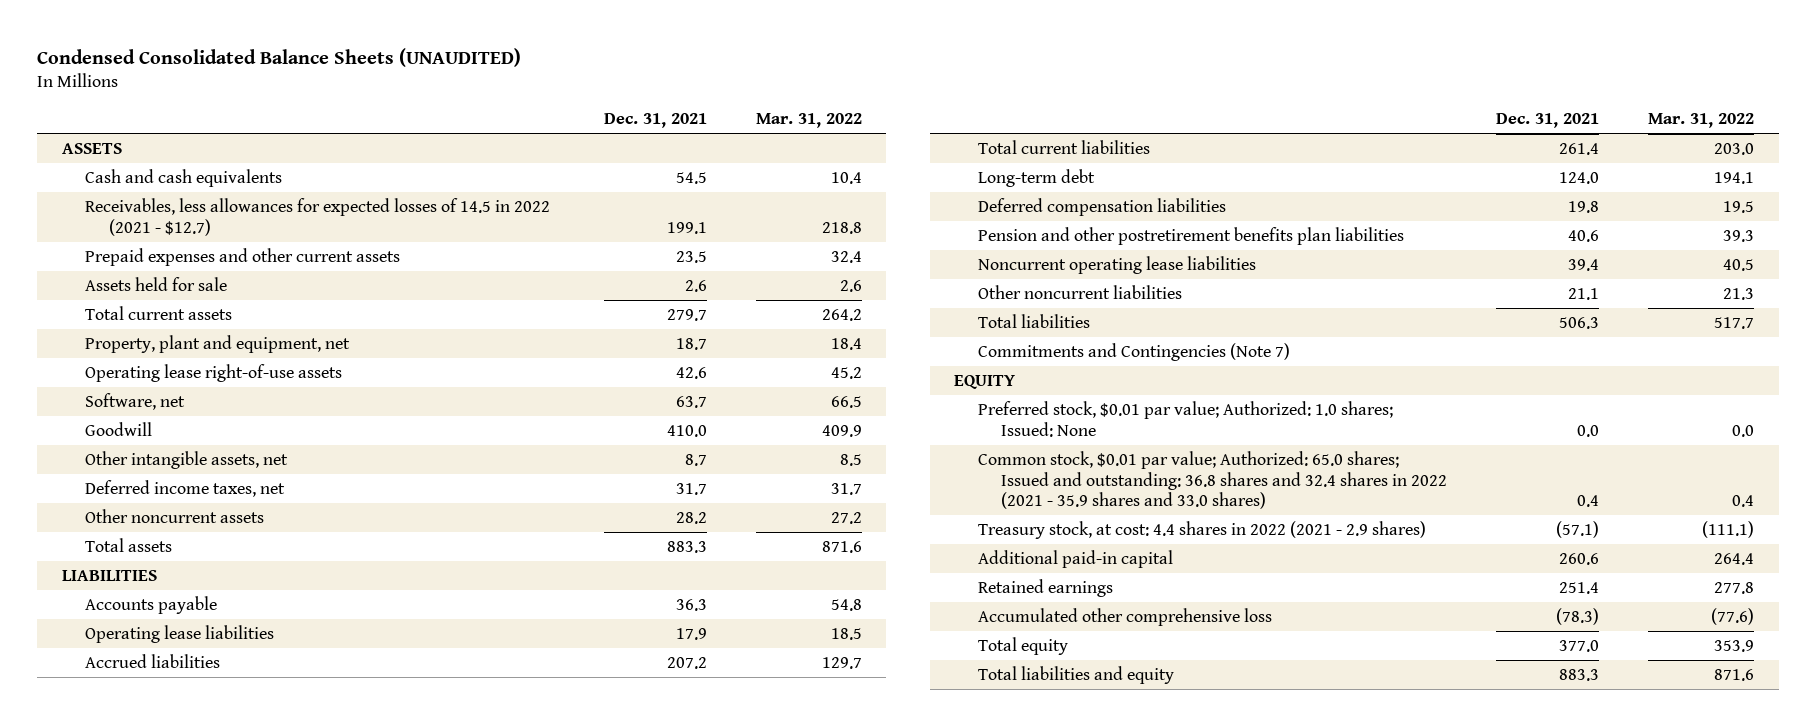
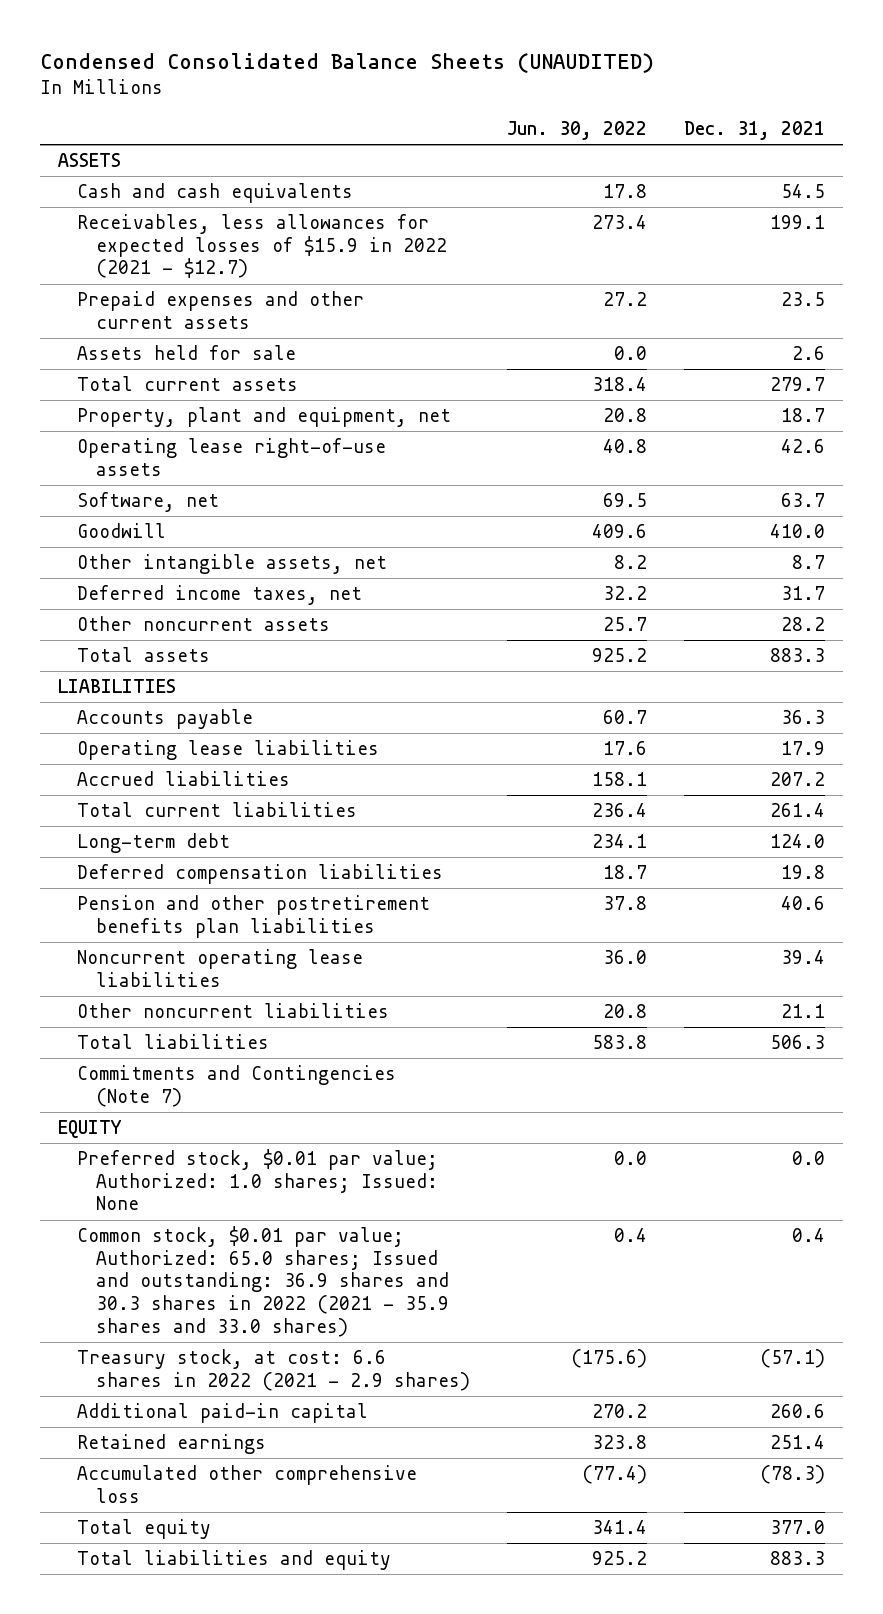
[755,113,862,129] Mar. 31, 2022 -> none
none -> [507,121,648,141] Jun. 30, 2022
[85,197,551,236] Receivables, less allowances for expected losses of 14.5 in 2022 (2021 - $12.7) -> [77,214,448,279] Receivables, less allowances for expected losses of $15.9 in 2022 (2021 - $12.7)
[977,450,1448,510] Common stock, $0.01 par value; Authorized: 65.0 shares; Issued and outstanding: 36.8 shares and 32.4 shares in 2022 (2021 - 35.9 shares and 33.0 shares) -> [77,1226,450,1337] Common stock, $0.01 par value; Authorized: 65.0 shares; Issued and outstanding: 36.9 shares and 30.3 shares in 2022 (2021 - 35.9 shares and 33.0 shares)
[977,520,1426,539] Treasury stock, at cost: 4.4 shares in 2022 (2021 - 2.9 shares) -> [77,1349,471,1391] Treasury stock, at cost: 6.6 shares in 2022 (2021 - 2.9 shares)

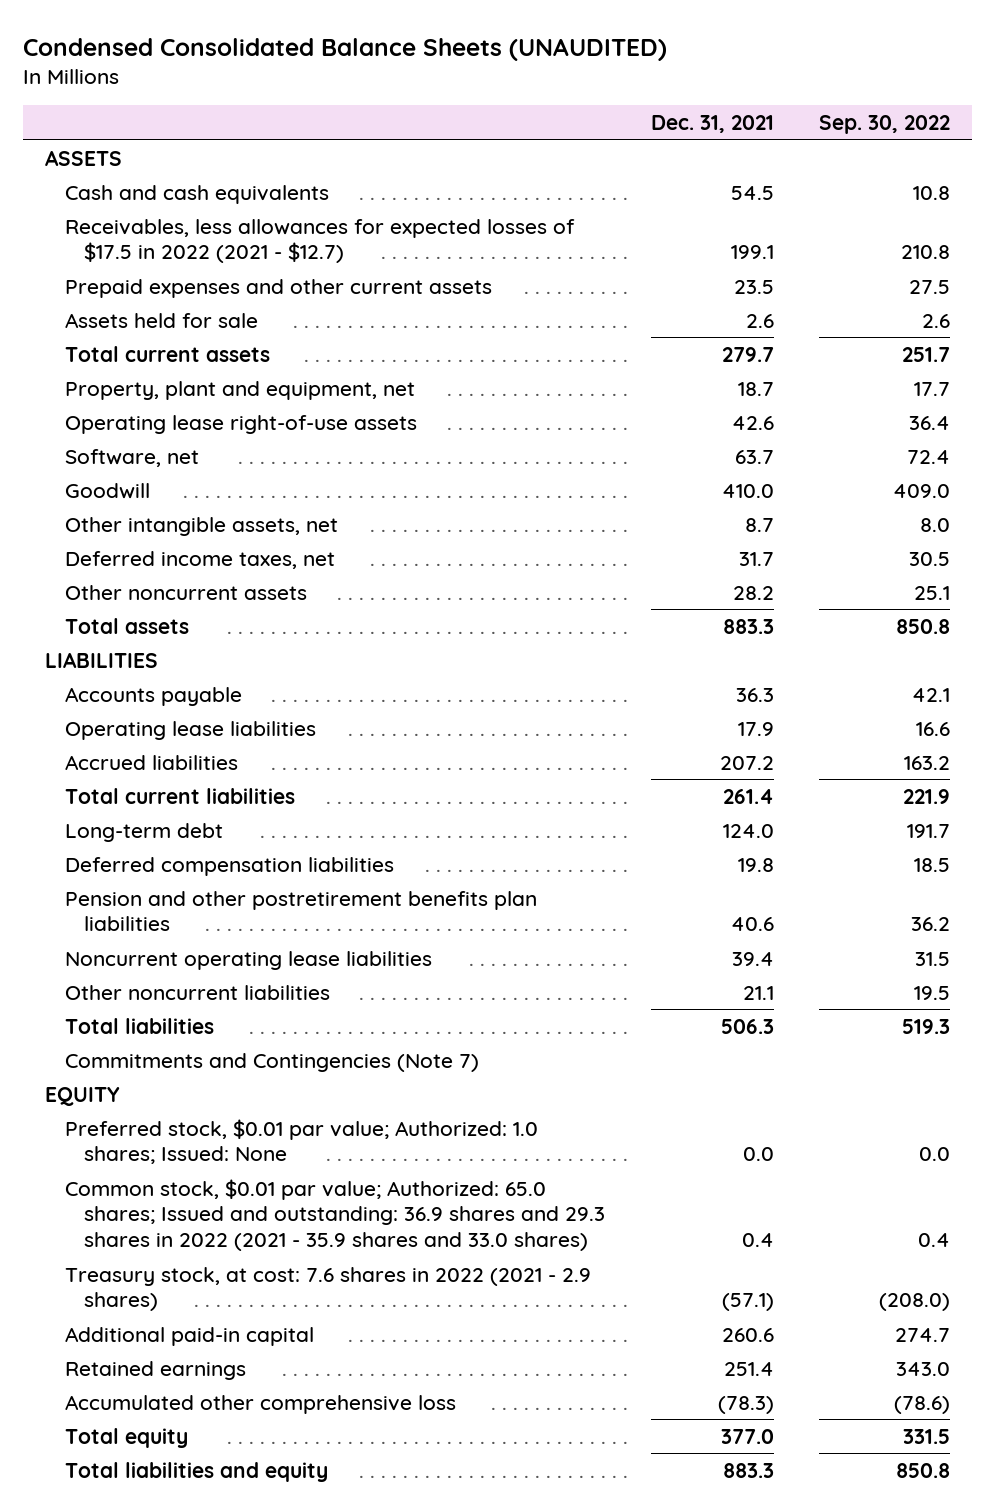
[507,121,648,141] Jun. 30, 2022 -> none
none -> [818,114,950,134] Sep. 30, 2022
[77,214,448,279] Receivables, less allowances for expected losses of $15.9 in 2022 (2021 - $12.7) -> [64,218,575,264] Receivables, less allowances for expected losses of $17.5 in 2022 (2021 - $12.7)
[77,1226,450,1337] Common stock, $0.01 par value; Authorized: 65.0 shares; Issued and outstanding: 36.9 shares and 30.3 shares in 2022 (2021 - 35.9 shares and 33.0 shares) -> [64,1178,606,1252] Common stock, $0.01 par value; Authorized: 65.0 shares; Issued and outstanding: 36.9 shares and 29.3 shares in 2022 (2021 - 35.9 shares and 33.0 shares)
[77,1349,471,1391] Treasury stock, at cost: 6.6 shares in 2022 (2021 - 2.9 shares) -> [64,1266,591,1312] Treasury stock, at cost: 7.6 shares in 2022 (2021 - 2.9 shares)

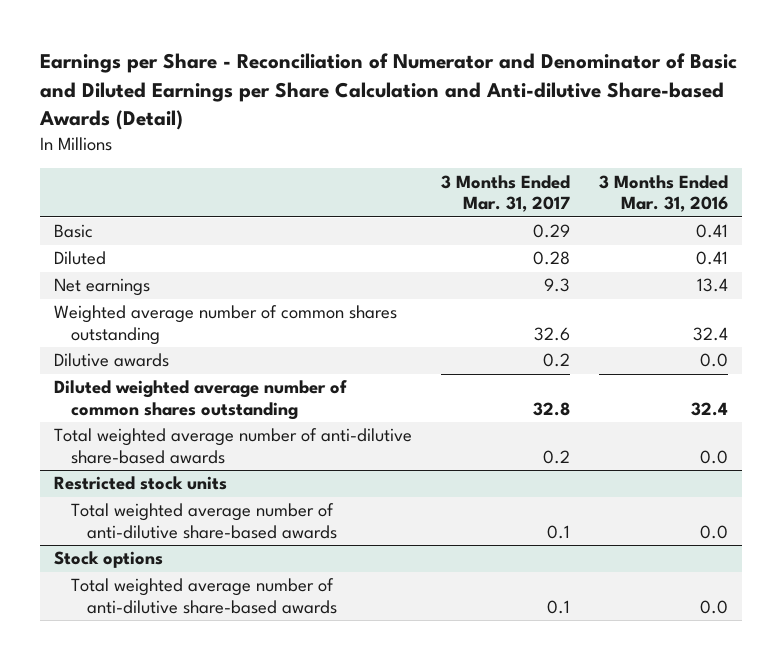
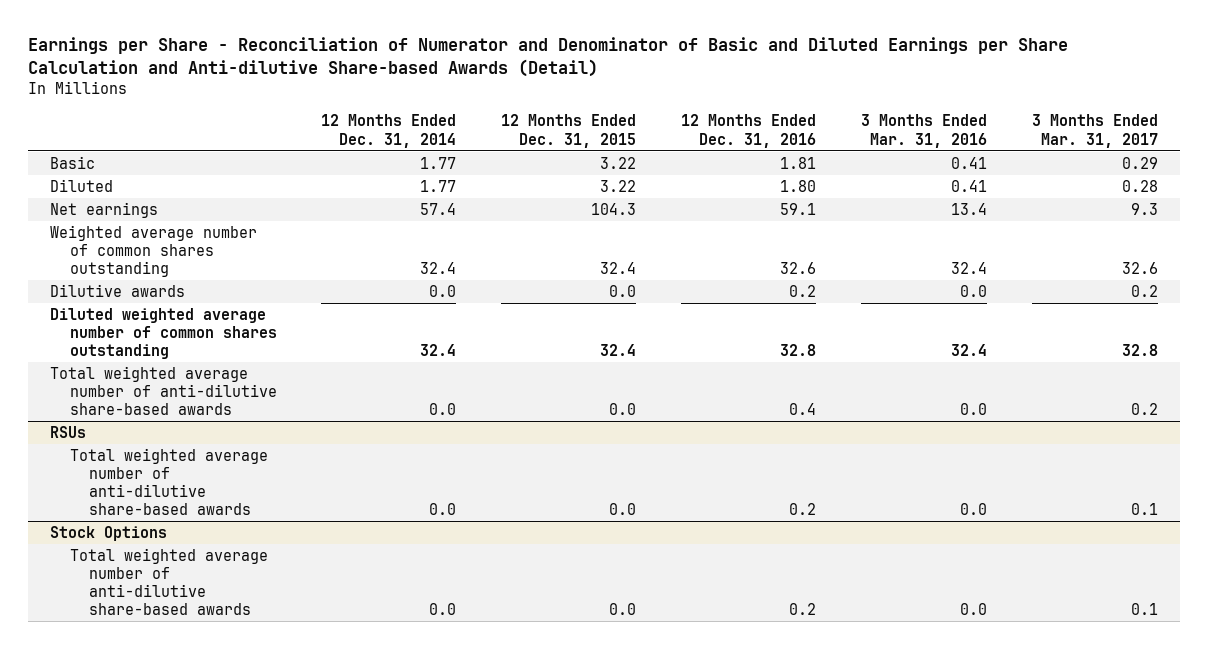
none -> [321,114,457,148] 12 Months Ended Dec. 31, 2014
none -> [501,114,637,148] 12 Months Ended Dec. 31, 2015
none -> [681,114,817,148] 12 Months Ended Dec. 31, 2016
[54,476,228,491] Restricted stock units -> [49,426,86,439] RSUs
[54,551,164,569] Stock options -> [49,526,167,542] Stock Options

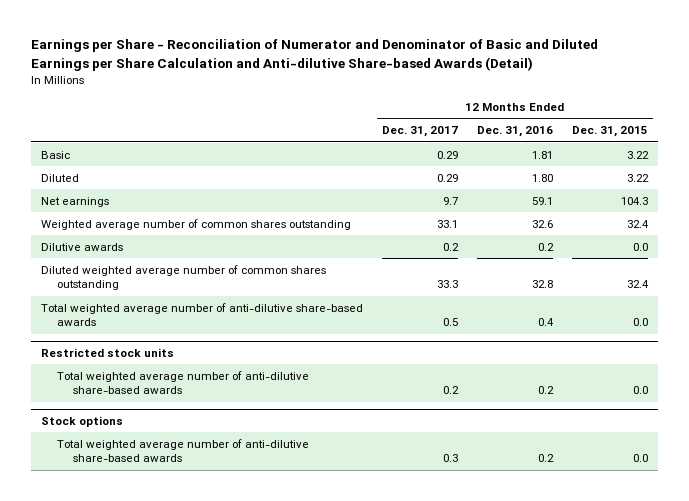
[321,114,457,148] 12 Months Ended Dec. 31, 2014 -> none
[860,114,987,148] 3 Months Ended Mar. 31, 2016 -> none
[1031,114,1158,148] 3 Months Ended Mar. 31, 2017 -> none
none -> [381,126,458,138] Dec. 31, 2017
[49,426,86,439] RSUs -> [40,348,174,358] Restricted stock units
[49,526,167,542] Stock Options -> [40,416,123,428] Stock options

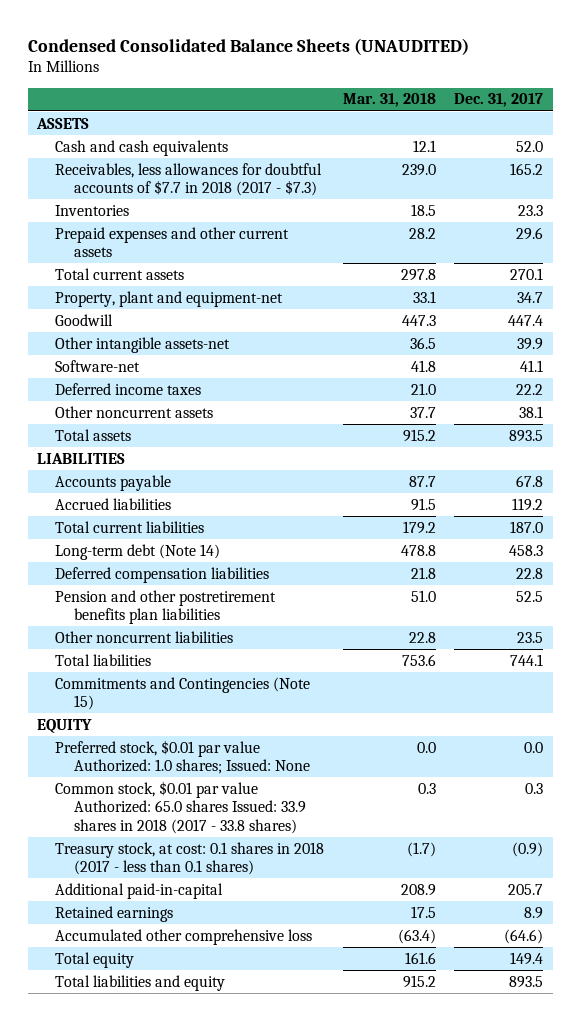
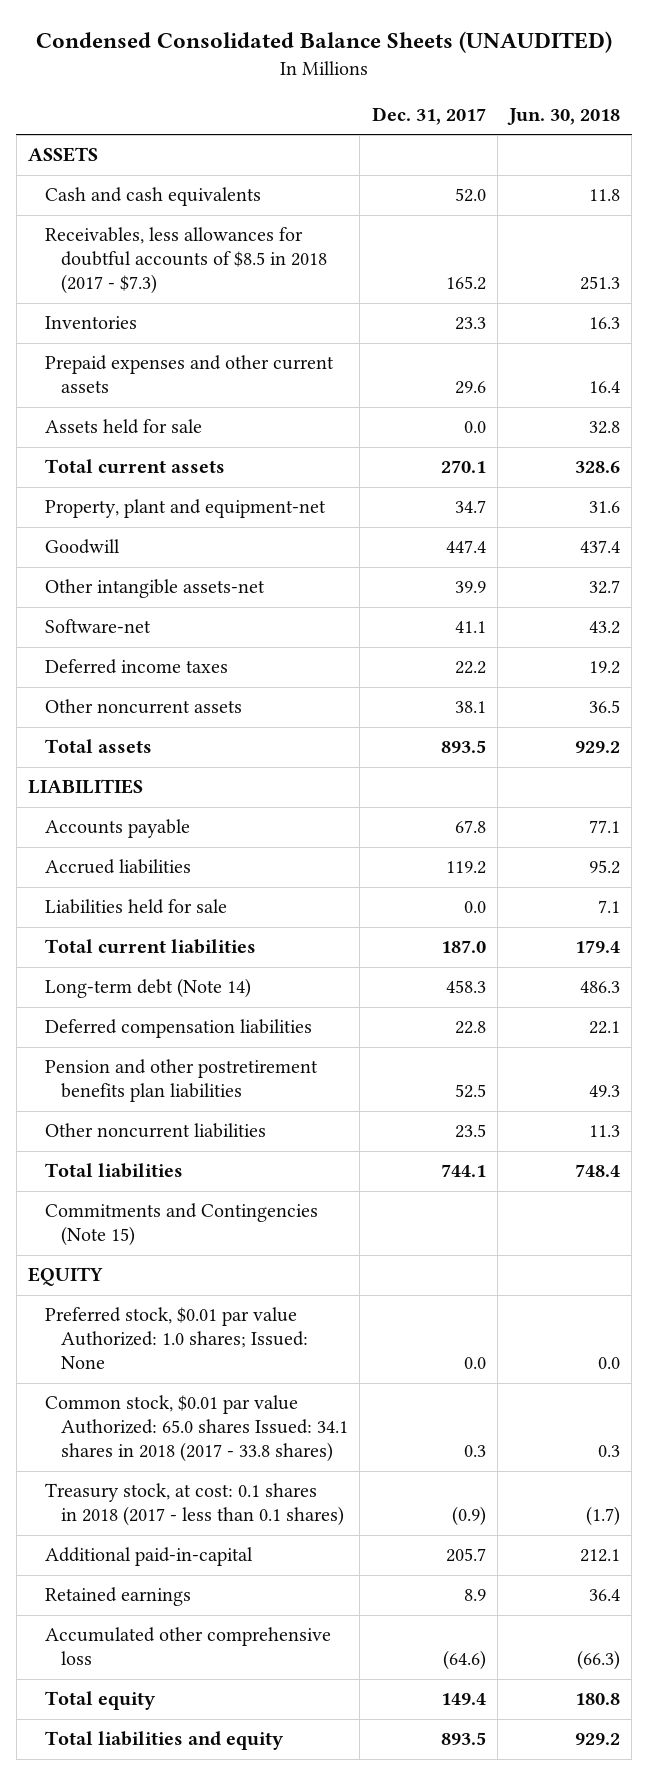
[342,93,436,108] Mar. 31, 2018 -> none
none -> [507,108,621,126] Jun. 30, 2018
[55,162,323,197] Receivables, less allowances for doubtful accounts of $7.7 in 2018 (2017 - $7.3) -> [44,227,328,295] Receivables, less allowances for doubtful accounts of $8.5 in 2018 (2017 - $7.3)
none -> [44,419,202,435] Assets held for sale
none -> [44,899,227,915] Liabilities held for sale
[55,780,306,834] Common stock, $0.01 par value Authorized: 65.0 shares Issued: 33.9 shares in 2018 (2017 - 33.8 shares) -> [44,1395,349,1463] Common stock, $0.01 par value Authorized: 65.0 shares Issued: 34.1 shares in 2018 (2017 - 33.8 shares)

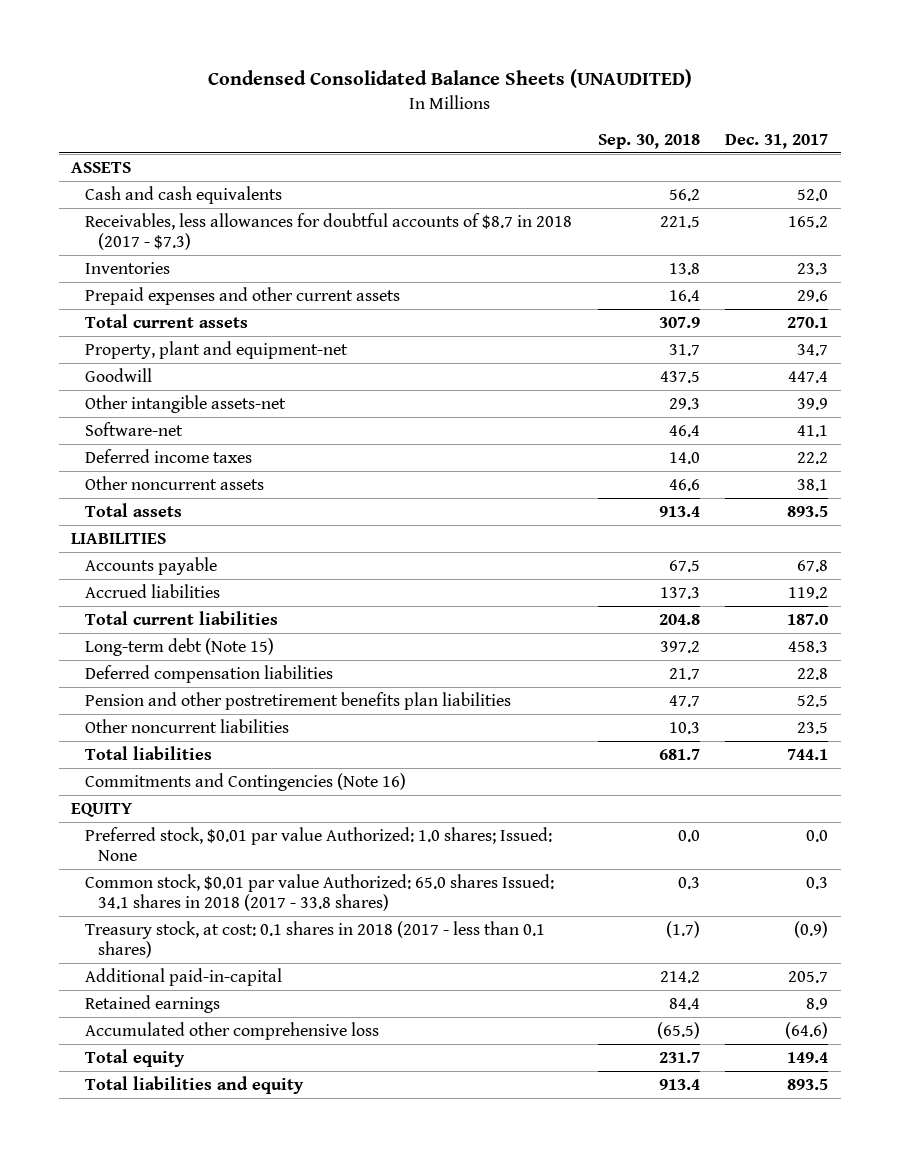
[507,108,621,126] Jun. 30, 2018 -> none
none -> [597,133,700,149] Sep. 30, 2018
[44,227,328,295] Receivables, less allowances for doubtful accounts of $8.5 in 2018 (2017 - $7.3) -> [84,212,572,251] Receivables, less allowances for doubtful accounts of $8.7 in 2018 (2017 - $7.3)
[44,419,202,435] Assets held for sale -> none
[44,899,227,915] Liabilities held for sale -> none
[44,978,251,999] Long-term debt (Note 14) -> [84,637,274,656] Long-term debt (Note 15)
[44,1203,318,1247] Commitments and Contingencies (Note 15) -> [84,772,406,791] Commitments and Contingencies (Note 16)

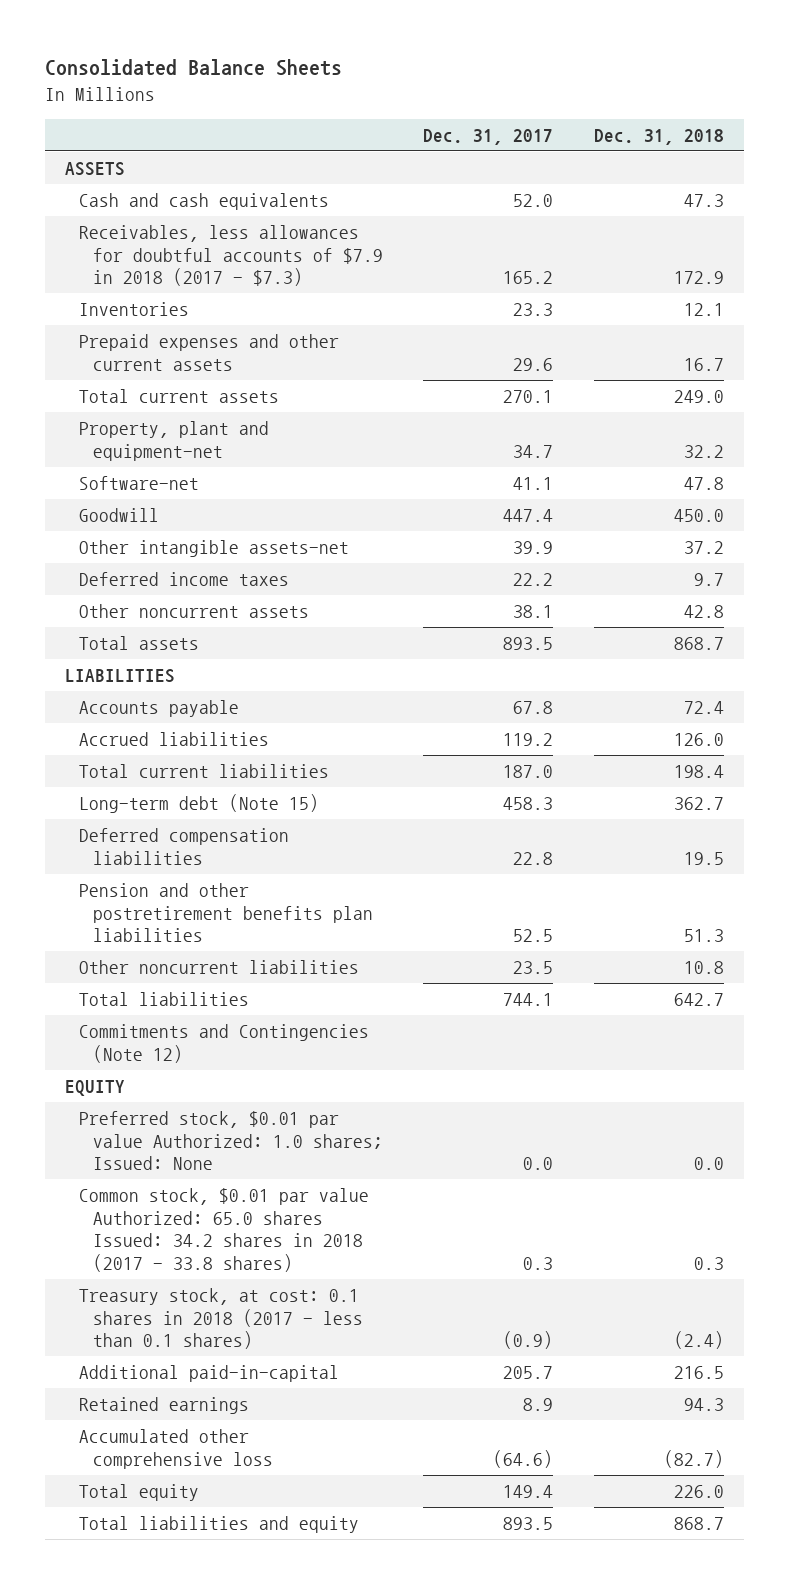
[207,69,692,89] Condensed Consolidated Balance Sheets (UNAUDITED) -> [45,59,343,77] Consolidated Balance Sheets
[597,133,700,149] Sep. 30, 2018 -> none
none -> [593,129,724,146] Dec. 31, 2018
[84,212,572,251] Receivables, less allowances for doubtful accounts of $8.7 in 2018 (2017 - $7.3) -> [79,225,383,287] Receivables, less allowances for doubtful accounts of $7.9 in 2018 (2017 - $7.3)
[84,421,183,436] Software-net -> [79,476,200,491] Software-net
[84,772,406,791] Commitments and Contingencies (Note 16) -> [79,1024,370,1063] Commitments and Contingencies (Note 12)
[84,873,554,912] Common stock, $0.01 par value Authorized: 65.0 shares Issued: 34.1 shares in 2018 (2017 - 33.8 shares) -> [79,1188,370,1272] Common stock, $0.01 par value Authorized: 65.0 shares Issued: 34.2 shares in 2018 (2017 - 33.8 shares)

